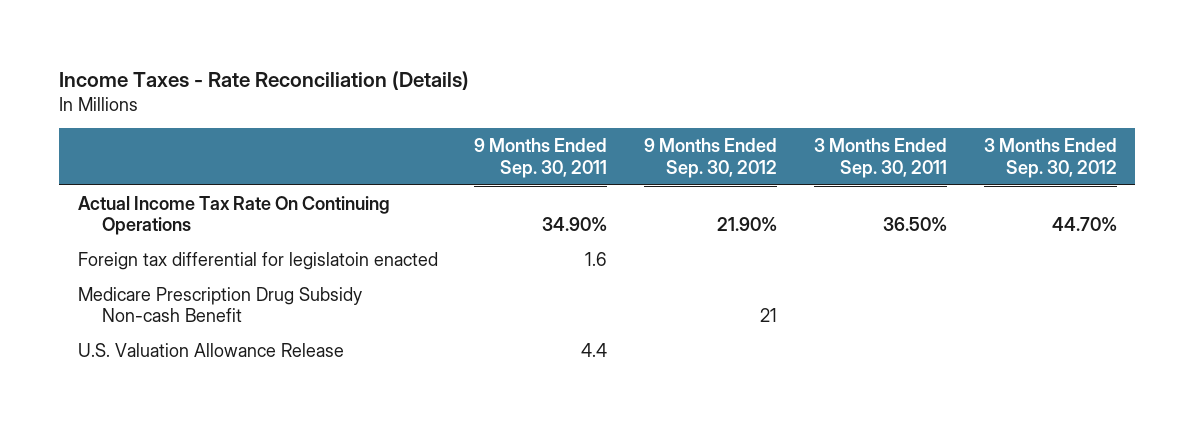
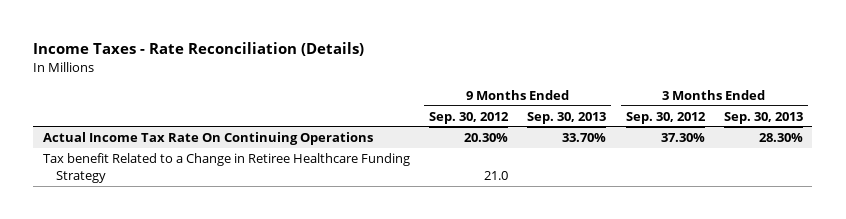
[474,138,608,178] 9 Months Ended Sep. 30, 2011 -> none
[813,138,947,178] 3 Months Ended Sep. 30, 2011 -> none
none -> [527,111,607,124] Sep. 30, 2013
none -> [723,111,803,124] Sep. 30, 2013
[77,252,438,271] Foreign tax differential for legislatoin enacted -> none
[77,287,362,323] Medicare Prescription Drug Subsidy Non-cash Benefit -> none
[77,343,344,358] U.S. Valuation Allowance Release -> none
[717,217,778,232] 21.90% -> [464,133,509,143] 20.30%
[1051,217,1117,232] 44.70% -> [660,133,705,143] 37.30%
none -> [42,153,410,184] Tax benefit Related to a Change in Retiree Healthcare Funding Strategy

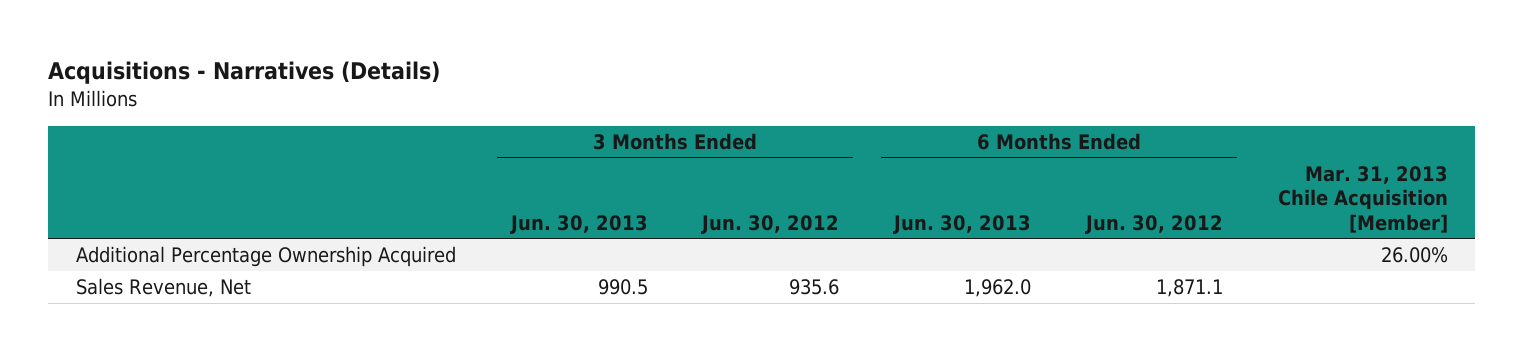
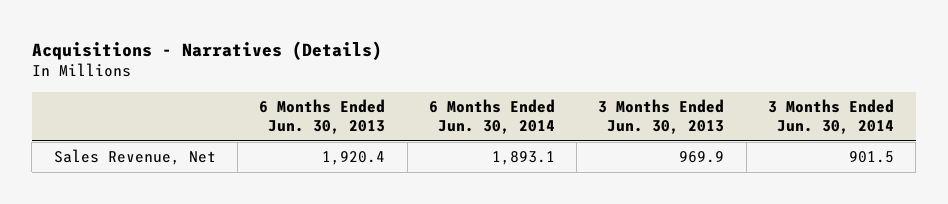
[701,214,840,234] Jun. 30, 2012 -> none
[1085,214,1224,234] Jun. 30, 2012 -> none
[1278,166,1449,233] Mar. 31, 2013 Chile Acquisition [Member] -> none
none -> [428,98,555,135] 6 Months Ended Jun. 30, 2014
none -> [768,98,895,135] 3 Months Ended Jun. 30, 2014
[75,246,456,268] Additional Percentage Ownership Acquired -> none
[597,279,648,296] 990.5 -> [679,151,725,164] 969.9
[964,279,1032,298] 1,962.0 -> [322,151,386,166] 1,920.4

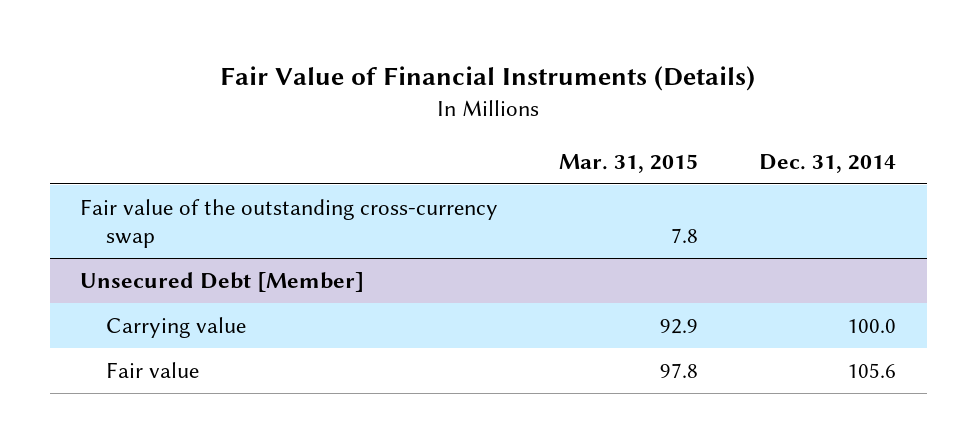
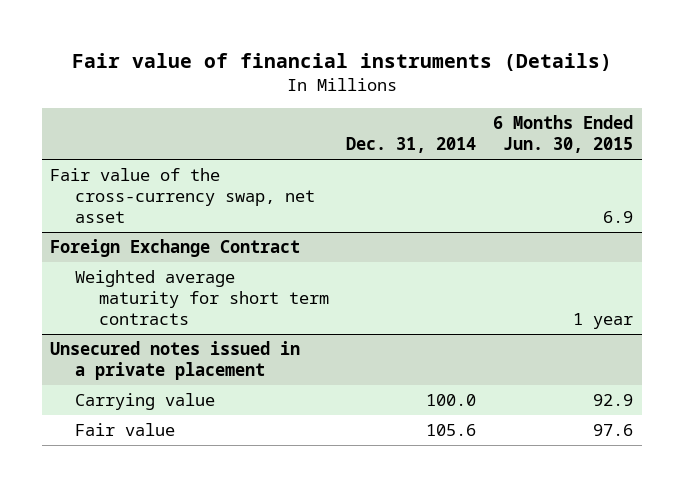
[220,66,756,92] Fair Value of Financial Instruments (Details) -> [71,53,612,72] Fair value of financial instruments (Details)
[559,153,699,173] Mar. 31, 2015 -> none
none -> [493,115,634,154] 6 Months Ended Jun. 30, 2015
[80,198,499,249] Fair value of the outstanding cross-currency swap -> [50,168,315,223] Fair value of the cross-currency swap, net asset
none -> [50,239,301,258] Foreign Exchange Contract
none -> [74,270,330,325] Weighted average maturity for short term contracts
[80,271,365,292] Unsecured Debt [Member] -> [50,341,301,380] Unsecured notes issued in a private placement

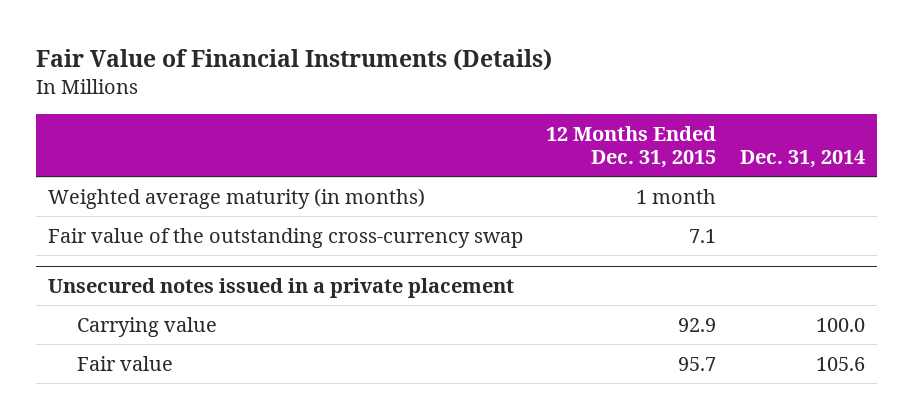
[71,53,612,72] Fair value of financial instruments (Details) -> [35,48,552,71] Fair Value of Financial Instruments (Details)
[493,115,634,154] 6 Months Ended Jun. 30, 2015 -> none
none -> [546,125,717,168] 12 Months Ended Dec. 31, 2015
[50,239,301,258] Foreign Exchange Contract -> none
[74,270,330,325] Weighted average maturity for short term contracts -> none
none -> [47,187,425,209] Weighted average maturity (in months)
[50,168,315,223] Fair value of the cross-currency swap, net asset -> [47,227,523,248] Fair value of the outstanding cross-currency swap

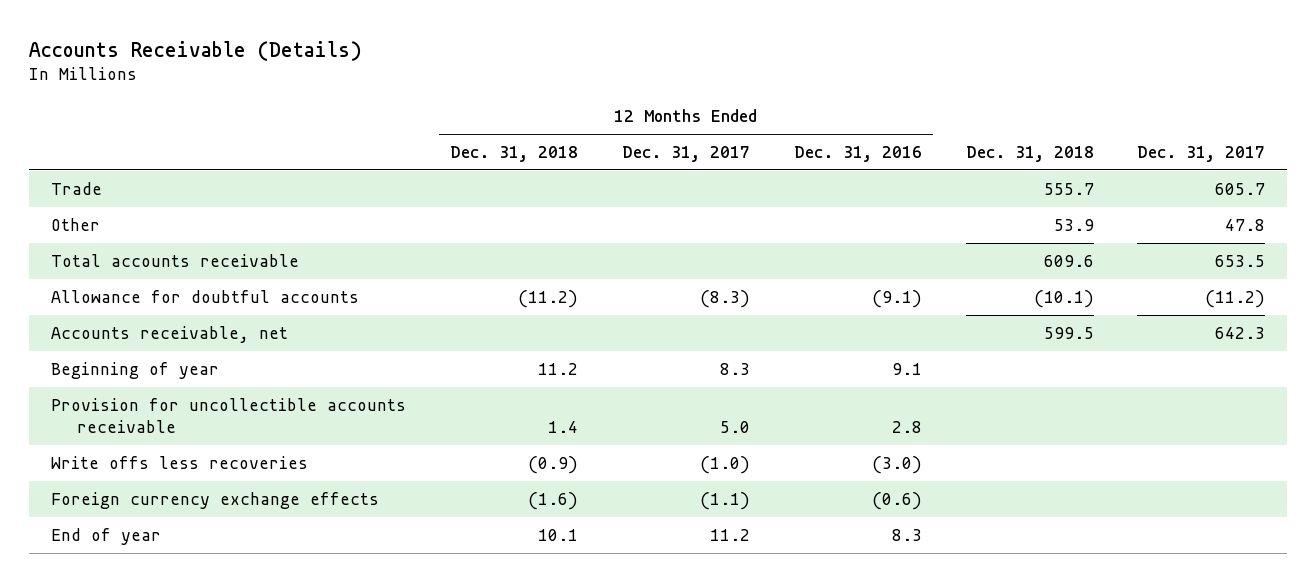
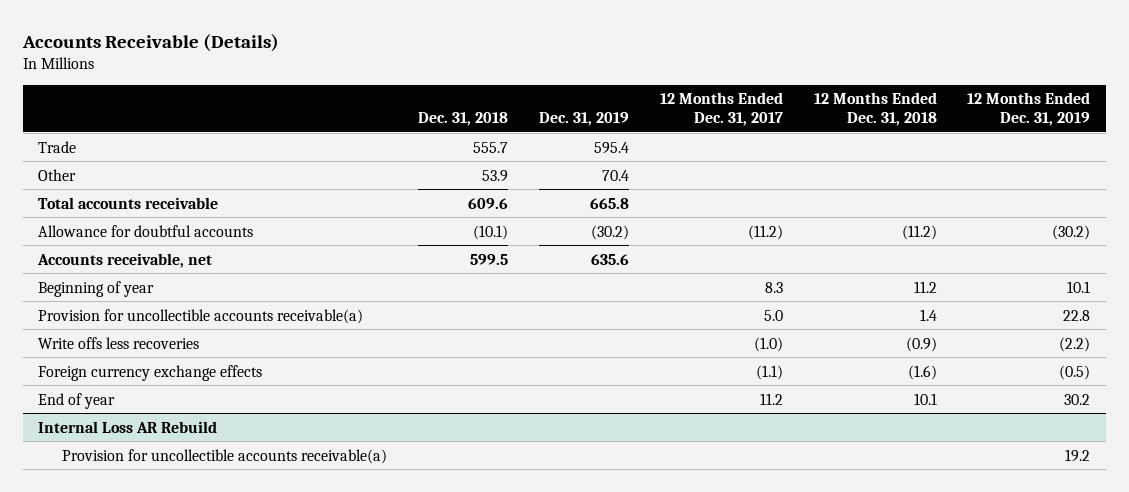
[793,146,922,163] Dec. 31, 2016 -> none
[1137,146,1266,163] Dec. 31, 2017 -> none
none -> [538,111,629,126] Dec. 31, 2019
none -> [967,92,1091,126] 12 Months Ended Dec. 31, 2019
[699,290,750,309] (8.3) -> [747,224,783,240] (11.2)
[50,398,406,434] Provision for uncollectible accounts receivable -> [38,308,364,324] Provision for uncollectible accounts receivable(a)
none -> [38,420,218,433] Internal Loss AR Rebuild
none -> [62,448,388,464] Provision for uncollectible accounts receivable(a)

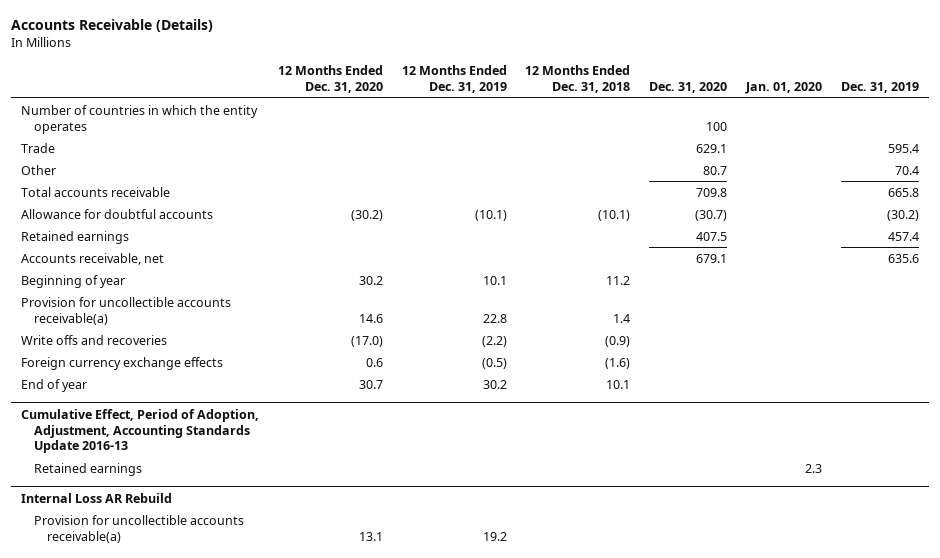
[418,111,509,126] Dec. 31, 2018 -> none
[659,92,783,126] 12 Months Ended Dec. 31, 2017 -> none
none -> [277,65,383,93] 12 Months Ended Dec. 31, 2020
none -> [649,81,728,93] Dec. 31, 2020
none -> [745,81,823,94] Jan. 01, 2020
none -> [20,104,258,134] Number of countries in which the entity operates
[901,224,937,240] (11.2) -> [598,209,631,221] (10.1)
[1052,224,1091,240] (30.2) -> [474,209,507,221] (10.1)
none -> [20,230,129,244] Retained earnings
[38,336,200,349] Write offs less recoveries -> [20,334,167,345] Write offs and recoveries
none -> [20,408,259,454] Cumulative Effect, Period of Adoption, Adjustment, Accounting Standards Update 2016-13
none -> [33,462,142,476] Retained earnings

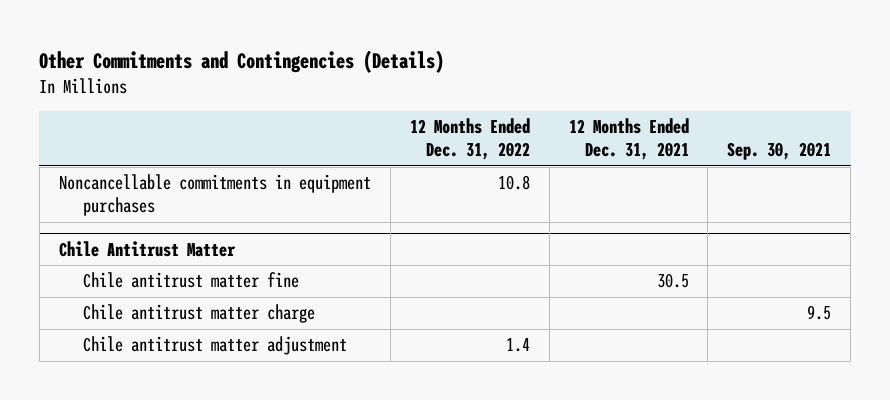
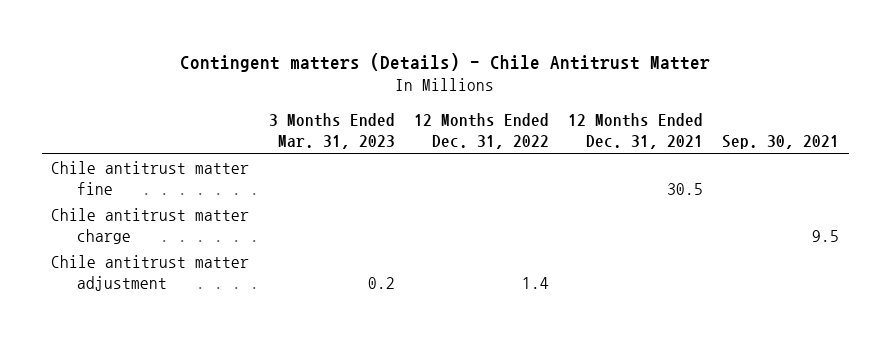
[39,49,445,73] Other Commitments and Contingencies (Details) -> [180,52,711,72] Contingent matters (Details) - Chile Antitrust Matter
none -> [268,112,395,150] 3 Months Ended Mar. 31, 2023
[58,174,371,217] Noncancellable commitments in equipment purchases -> none
[58,240,236,257] Chile Antitrust Matter -> none
[82,272,299,289] Chile antitrust matter fine -> none
[82,304,315,324] Chile antitrust matter charge -> none
[82,336,347,356] Chile antitrust matter adjustment -> none
none -> [51,161,250,196] Chile antitrust matter fine
none -> [51,208,250,245] Chile antitrust matter charge
none -> [51,255,250,292] Chile antitrust matter adjustment

